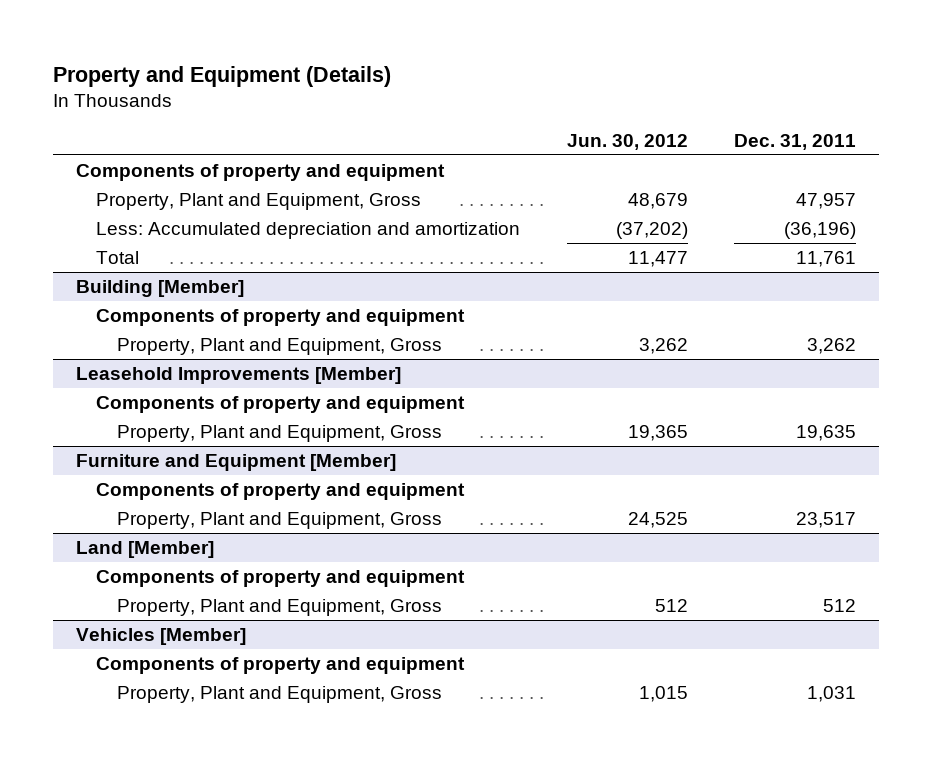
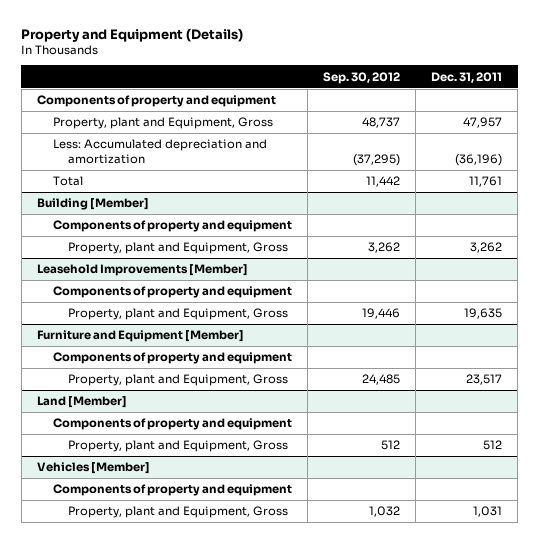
[566,133,688,150] Jun. 30, 2012 -> none
none -> [322,71,400,84] Sep. 30, 2012
[96,193,422,211] Property, Plant and Equipment, Gross -> [52,117,273,130] Property, plant and Equipment, Gross
[117,338,443,356] Property, Plant and Equipment, Gross -> [68,242,289,255] Property, plant and Equipment, Gross
[117,425,443,443] Property, Plant and Equipment, Gross -> [68,308,289,321] Property, plant and Equipment, Gross
[117,512,443,530] Property, Plant and Equipment, Gross -> [68,374,289,387] Property, plant and Equipment, Gross
[117,599,443,617] Property, Plant and Equipment, Gross -> [68,440,289,453] Property, plant and Equipment, Gross
[117,686,443,704] Property, Plant and Equipment, Gross -> [68,506,289,519] Property, plant and Equipment, Gross

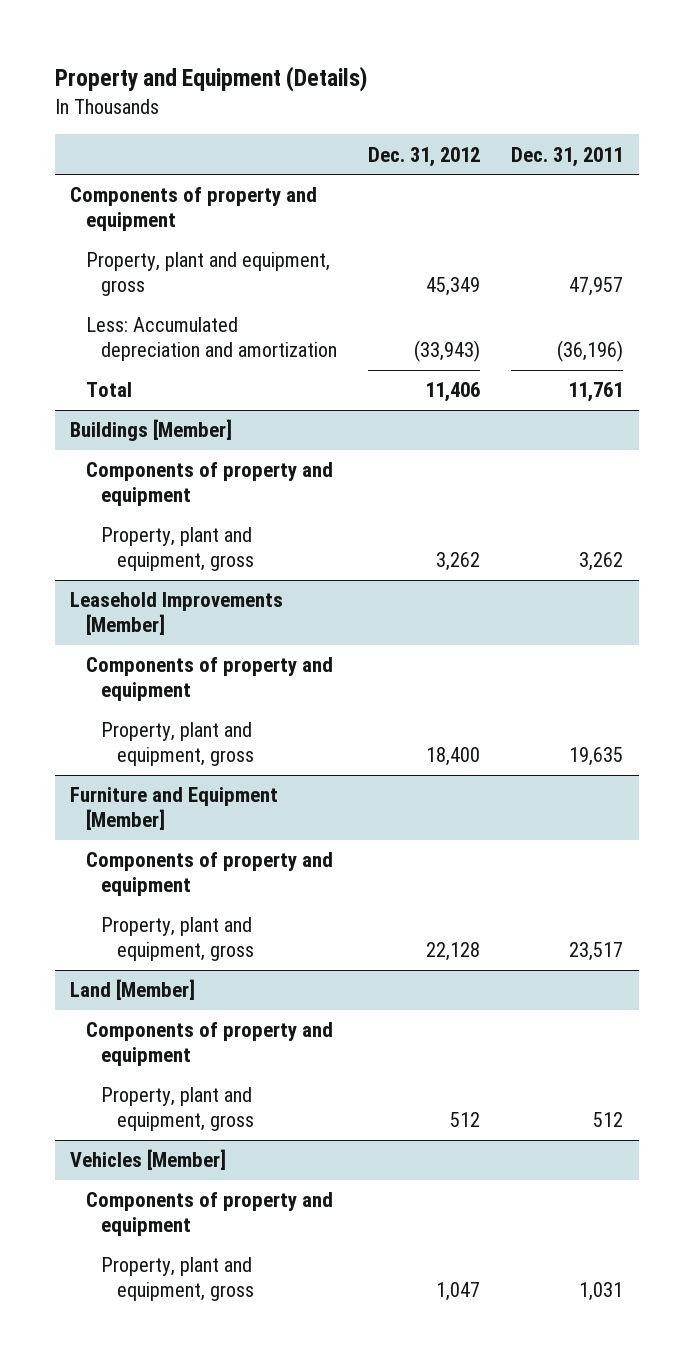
[322,71,400,84] Sep. 30, 2012 -> none
none -> [368,146,481,167] Dec. 31, 2012
[52,117,273,130] Property, plant and Equipment, Gross -> [85,252,330,297] Property, plant and equipment, gross
[36,198,149,211] Building [Member] -> [70,419,233,442] Buildings [Member]
[68,242,289,255] Property, plant and Equipment, Gross -> [101,527,254,572] Property, plant and equipment, gross
[68,308,289,321] Property, plant and Equipment, Gross -> [101,722,254,767] Property, plant and equipment, gross
[68,374,289,387] Property, plant and Equipment, Gross -> [101,917,254,962] Property, plant and equipment, gross
[68,440,289,453] Property, plant and Equipment, Gross -> [101,1087,254,1132] Property, plant and equipment, gross
[68,506,289,519] Property, plant and Equipment, Gross -> [101,1257,254,1302] Property, plant and equipment, gross

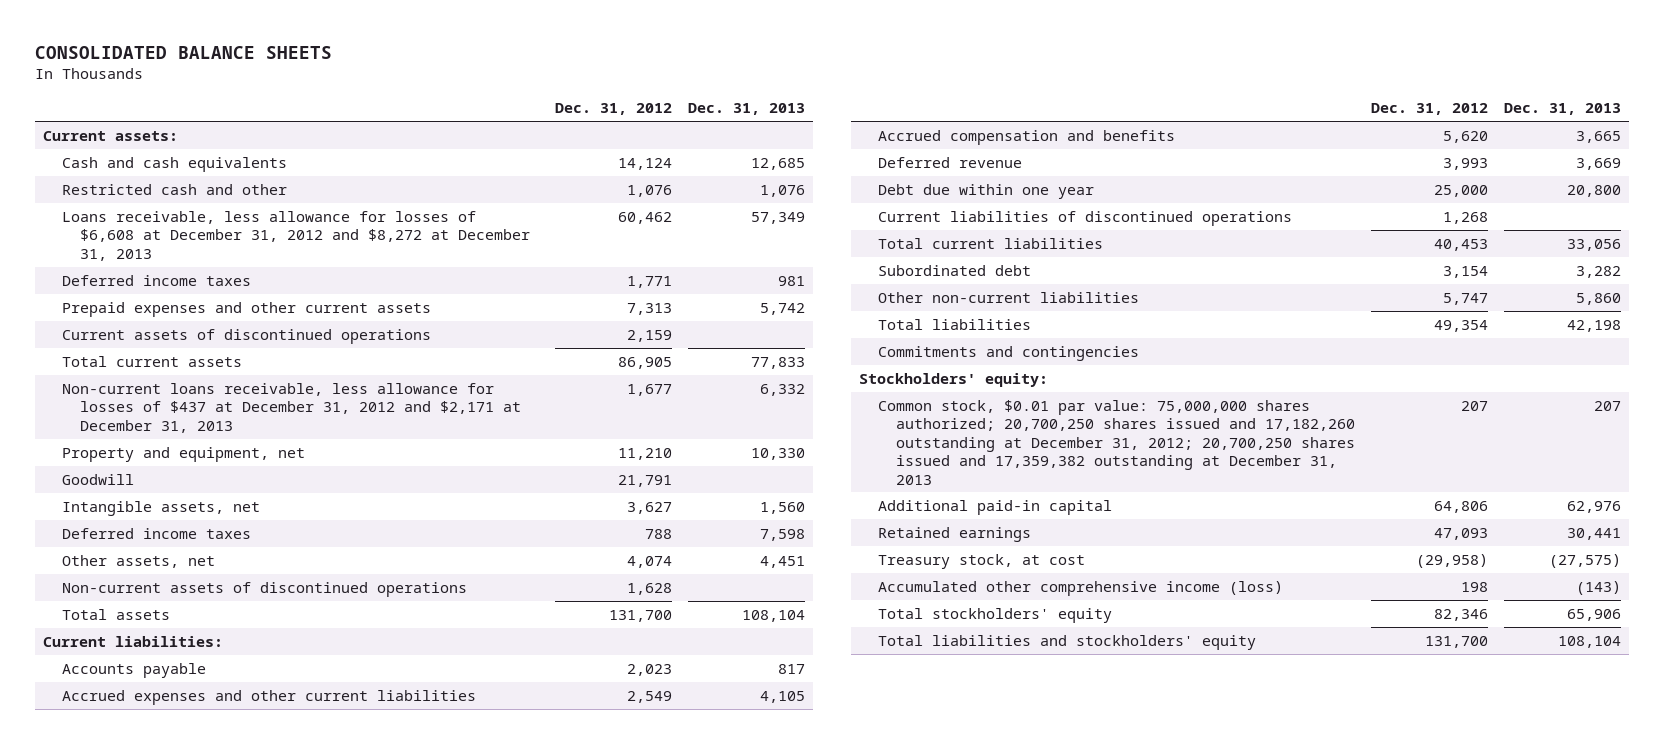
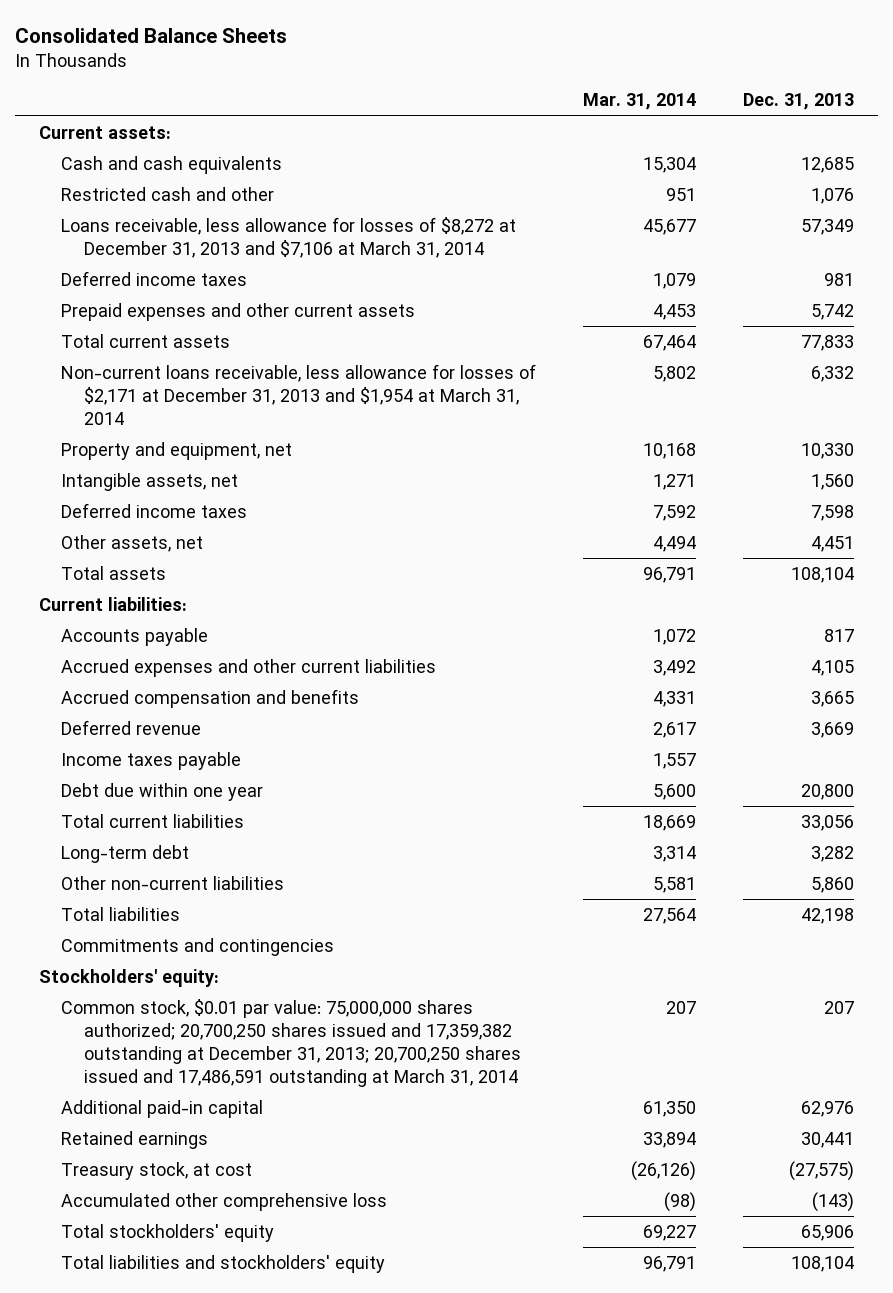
[35,45,333,59] CONSOLIDATED BALANCE SHEETS -> [14,27,287,43] Consolidated Balance Sheets
[555,103,673,116] Dec. 31, 2012 -> none
none -> [583,93,697,111] Mar. 31, 2014
[61,210,531,261] Loans receivable, less allowance for losses of $6,608 at December 31, 2012 and $8,272 at December 31, 2013 -> [61,216,517,258] Loans receivable, less allowance for losses of $8,272 at December 31, 2013 and $7,106 at March 31, 2014
[61,328,431,344] Current assets of discontinued operations -> none
[61,382,522,433] Non-current loans receivable, less allowance for losses of $437 at December 31, 2012 and $2,171 at December 31, 2013 -> [61,363,537,425] Non-current loans receivable, less allowance for losses of $2,171 at December 31, 2013 and $1,954 at March 31, 2014
[61,473,134,485] Goodwill -> none
[61,581,467,597] Non-current assets of discontinued operations -> none
none -> [61,751,242,770] Income taxes payable
[877,210,1292,226] Current liabilities of discontinued operations -> none
[877,264,1031,276] Subordinated debt -> [61,844,190,863] Long-term debt
[877,399,1356,485] Common stock, $0.01 par value: 75,000,000 shares authorized; 20,700,250 shares issued and 17,182,260 outstanding at December 31, 2012; 20,700,250 shares issued and 17,359,382 outstanding at December 31, 2013 -> [61,998,521,1087] Common stock, $0.01 par value: 75,000,000 shares authorized; 20,700,250 shares issued and 17,359,382 outstanding at December 31, 2013; 20,700,250 shares issued and 17,486,591 outstanding at March 31, 2014
[877,580,1283,596] Accumulated other comprehensive income (loss) -> [61,1192,388,1211] Accumulated other comprehensive loss

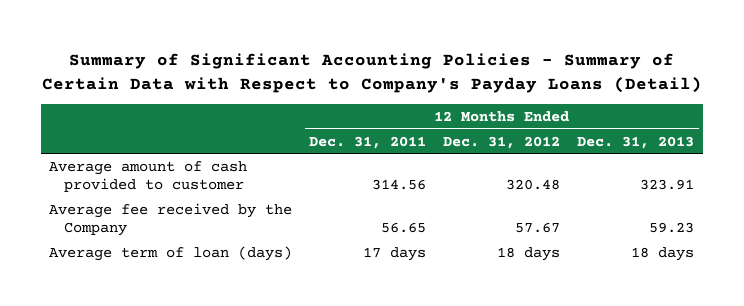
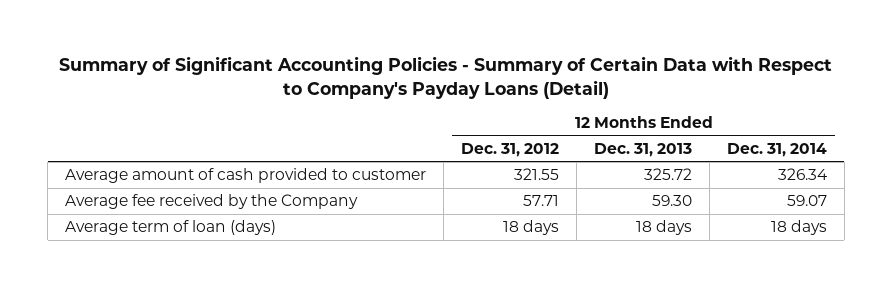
[309,135,427,149] Dec. 31, 2011 -> none
none -> [726,143,827,158] Dec. 31, 2014
[506,179,561,191] 320.48 -> [513,168,559,181] 321.55
[640,179,695,191] 323.91 -> [643,168,692,181] 325.72
[515,222,561,234] 57.67 -> [522,195,559,207] 57.71
[649,222,695,234] 59.23 -> [651,195,692,207] 59.30

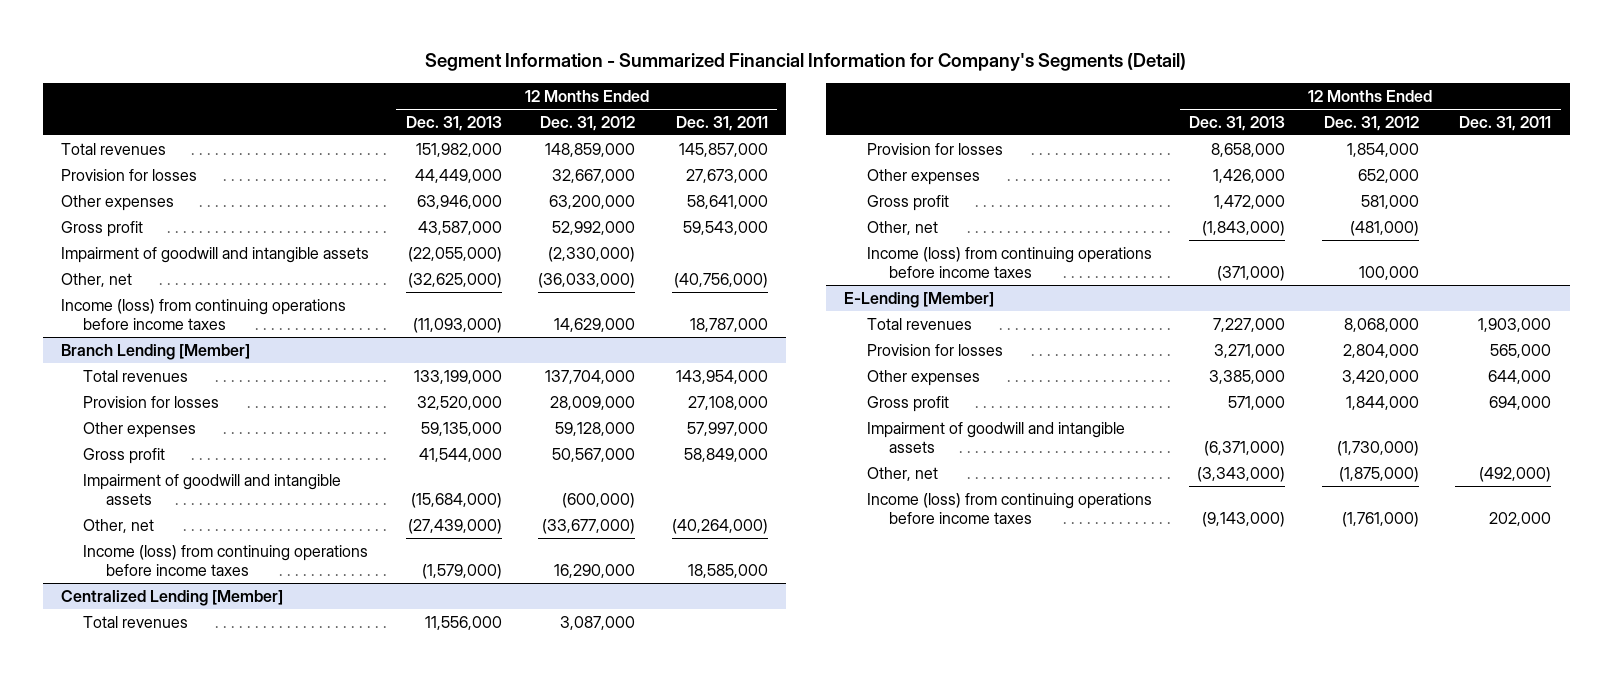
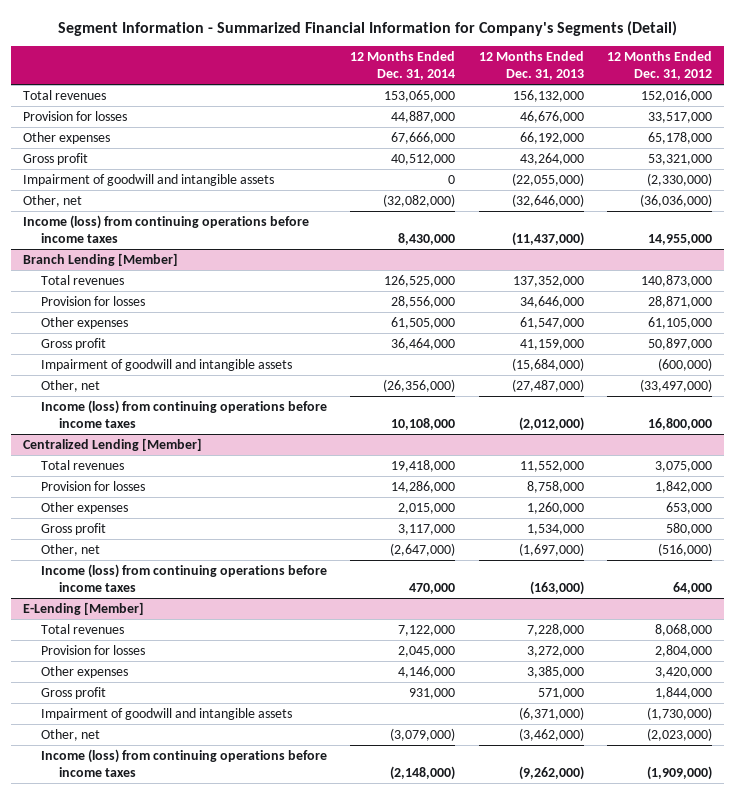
[675,115,768,131] Dec. 31, 2011 -> none
none -> [350,51,456,81] 12 Months Ended Dec. 31, 2014
[415,142,502,157] 151,982,000 -> [512,90,584,103] 156,132,000
[545,142,636,157] 148,859,000 -> [641,90,713,103] 152,016,000
[414,168,502,183] 44,449,000 -> [519,111,584,124] 46,676,000
[552,168,636,183] 32,667,000 -> [648,112,713,124] 33,517,000
[416,194,502,209] 63,946,000 -> [519,132,584,145] 66,192,000
[549,194,636,209] 63,200,000 -> [648,132,713,145] 65,178,000
[417,220,502,235] 43,587,000 -> [519,153,584,166] 43,264,000
[552,220,636,235] 52,992,000 -> [648,154,713,166] 53,321,000
[407,272,502,288] (32,625,000) -> [511,194,584,208] (32,646,000)
[538,272,636,288] (36,033,000) -> [640,194,713,208] (36,036,000)
[412,317,502,333] (11,093,000) -> [511,231,584,246] (11,437,000)
[554,317,636,332] 14,629,000 -> [648,233,713,245] 14,955,000
[413,369,502,384] 133,199,000 -> [512,276,584,288] 137,352,000
[545,369,636,384] 137,704,000 -> [641,275,713,288] 140,873,000
[416,395,502,410] 32,520,000 -> [519,296,584,309] 34,646,000
[550,395,636,410] 28,009,000 -> [648,296,713,309] 28,871,000
[420,421,502,436] 59,135,000 -> [519,317,584,330] 61,547,000
[555,421,636,436] 59,128,000 -> [648,317,713,330] 61,105,000
[418,447,502,462] 41,544,000 -> [519,339,584,351] 41,159,000
[552,447,636,462] 50,567,000 -> [648,338,713,351] 50,897,000
[407,518,502,534] (27,439,000) -> [511,379,584,393] (27,487,000)
[542,518,636,534] (33,677,000) -> [640,379,713,393] (33,497,000)
[421,563,502,579] (1,579,000) -> [518,416,584,431] (2,012,000)
[554,563,636,578] 16,290,000 -> [648,417,713,430] 16,800,000
[424,615,502,630] 11,556,000 -> [519,461,584,473] 11,552,000
[560,615,636,630] 3,087,000 -> [655,461,713,473] 3,075,000
[1211,142,1286,157] 8,658,000 -> [526,481,584,494] 8,758,000
[1346,142,1419,157] 1,854,000 -> [655,481,713,494] 1,842,000
[1213,168,1286,183] 1,426,000 -> [526,502,584,515] 1,260,000
[1357,168,1419,183] 652,000 -> [666,502,713,515] 653,000
[1214,194,1286,209] 1,472,000 -> [526,524,584,536] 1,534,000
[1360,194,1419,209] 581,000 -> [666,523,713,536] 580,000
[1202,220,1286,236] (1,843,000) -> [518,543,584,557] (1,697,000)
[1349,220,1419,236] (481,000) -> [658,543,713,557] (516,000)
[1217,265,1286,281] (371,000) -> [529,580,584,595] (163,000)
[1358,265,1419,280] 100,000 -> [673,581,713,594] 64,000
[1213,317,1286,332] 7,227,000 -> [526,624,584,637] 7,228,000
[1214,343,1286,358] 3,271,000 -> [526,646,584,658] 3,272,000
[1197,466,1286,482] (3,343,000) -> [518,728,584,742] (3,462,000)
[1338,466,1419,482] (1,875,000) -> [647,728,713,742] (2,023,000)
[1202,511,1286,527] (9,143,000) -> [518,765,584,780] (9,262,000)
[1341,511,1419,527] (1,761,000) -> [647,765,713,780] (1,909,000)

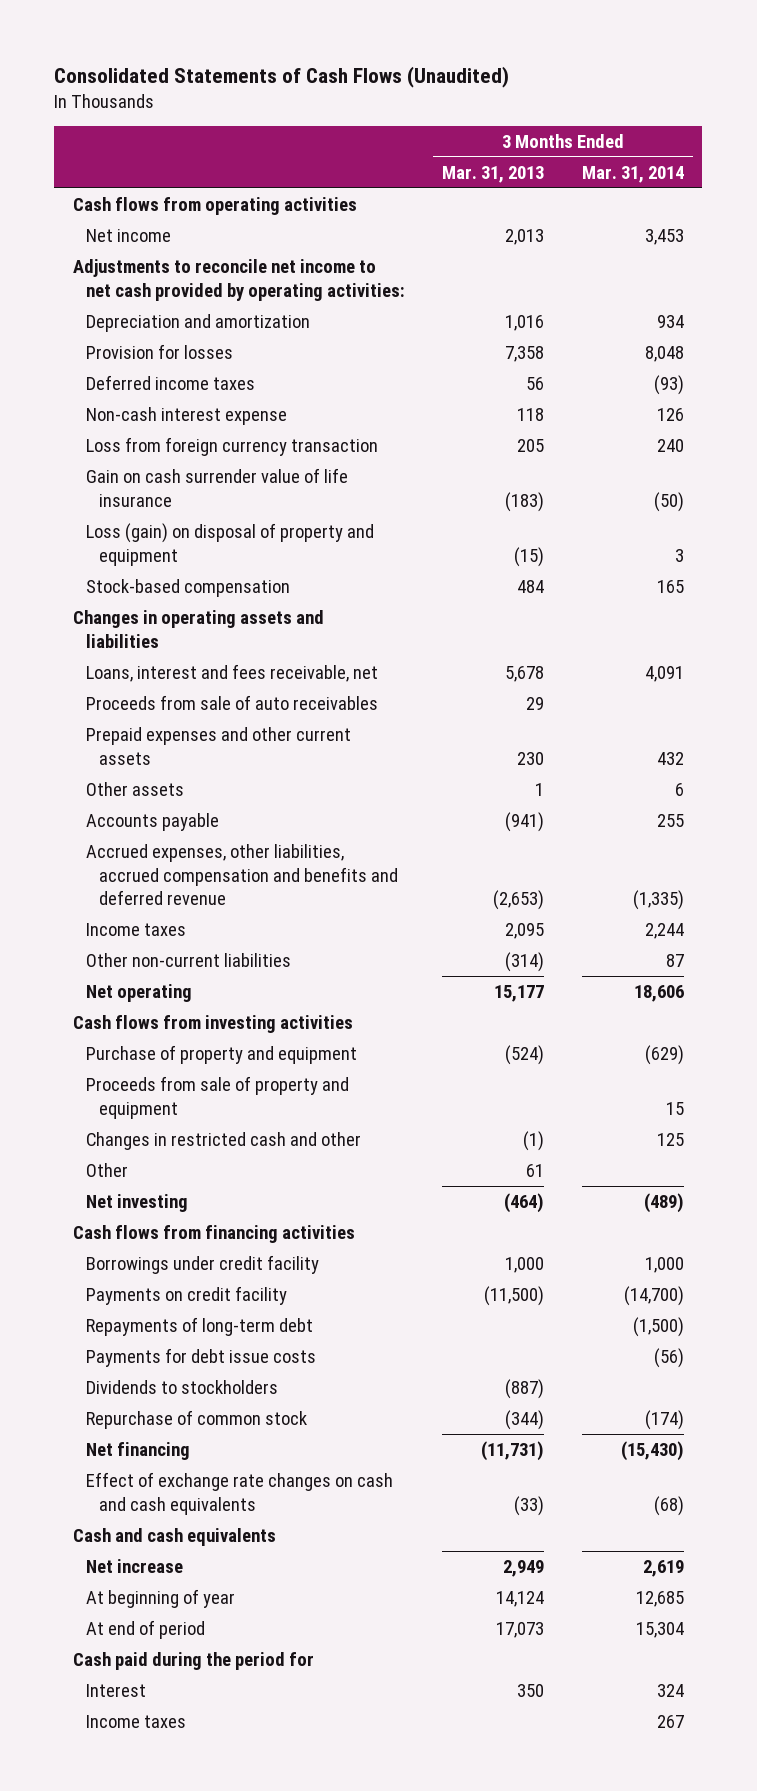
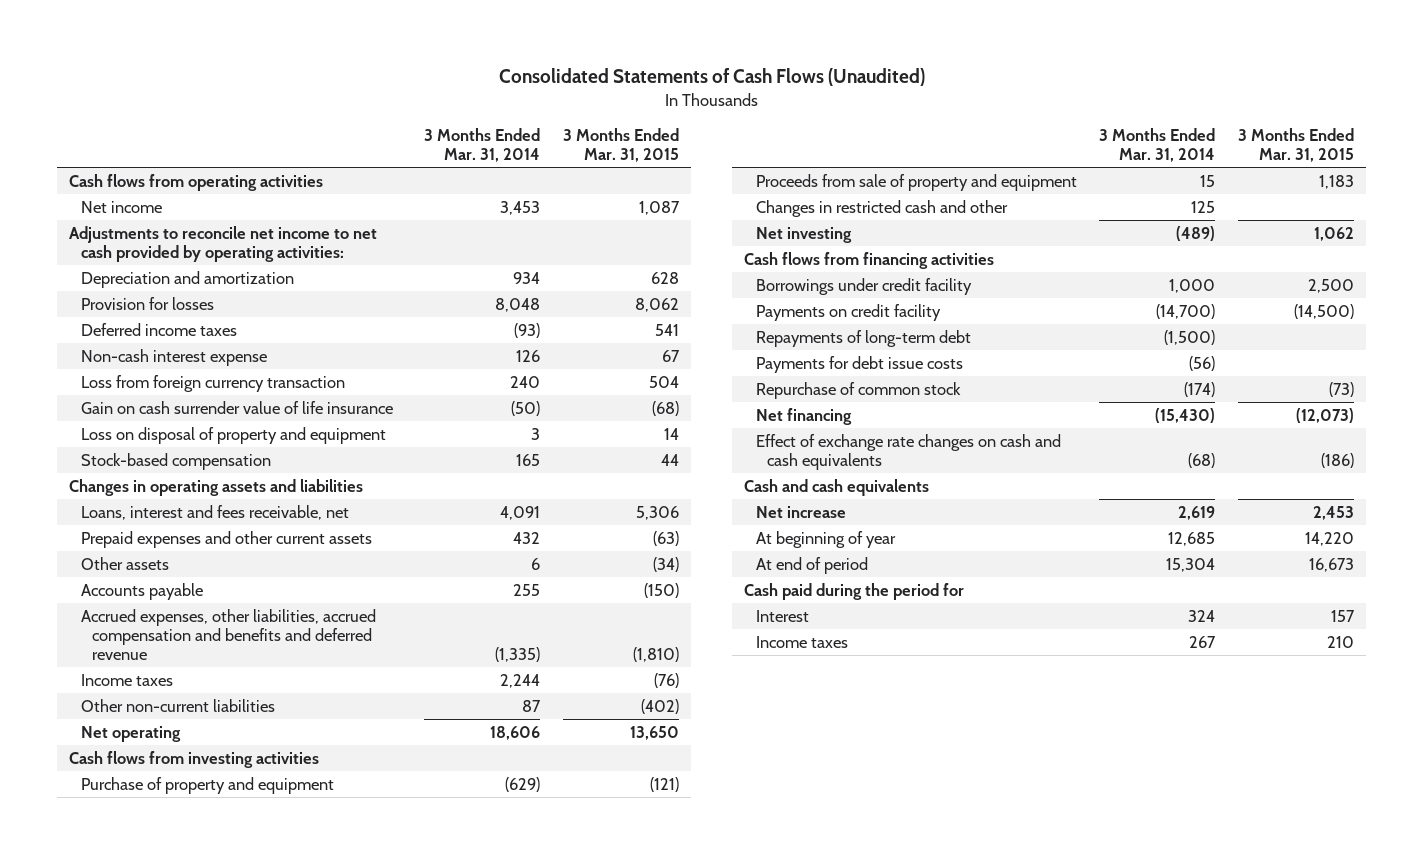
[442,165,545,183] Mar. 31, 2013 -> none
none -> [563,127,680,163] 3 Months Ended Mar. 31, 2015
[85,522,374,566] Loss (gain) on disposal of property and equipment -> [80,426,386,444] Loss on disposal of property and equipment
[85,694,378,710] Proceeds from sale of auto receivables -> none
[85,1162,128,1177] Other -> none
[85,1379,278,1394] Dividends to stockholders -> none

